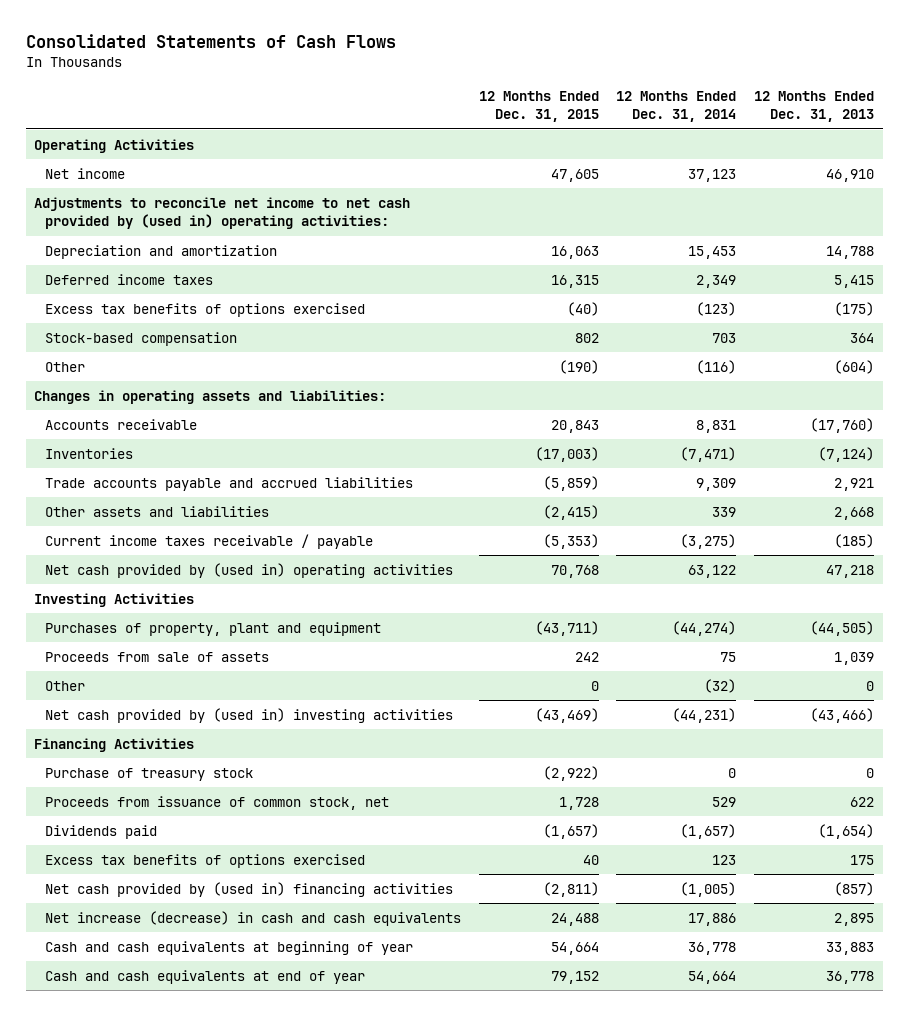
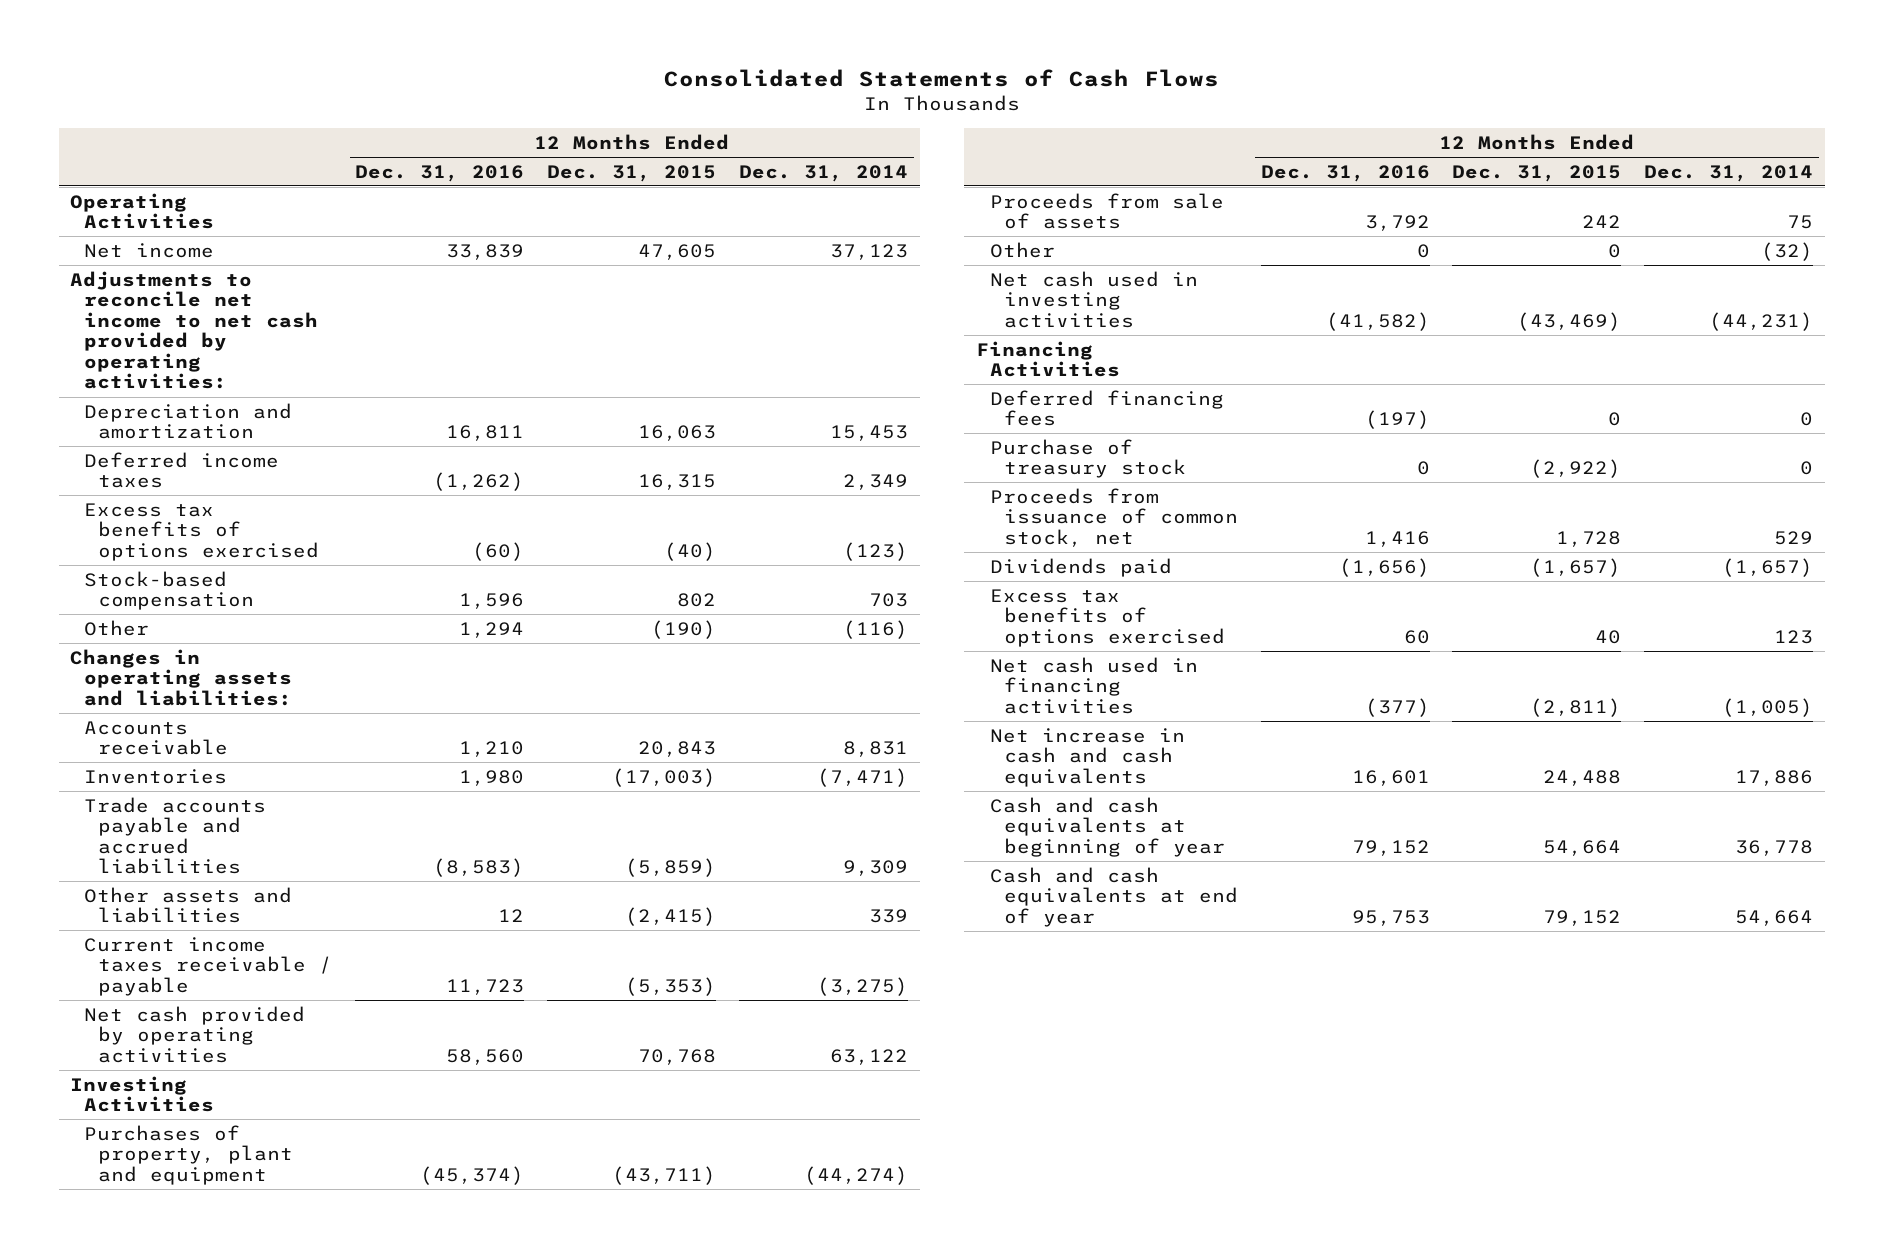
[753,90,874,123] 12 Months Ended Dec. 31, 2013 -> none
none -> [355,164,525,182] Dec. 31, 2016
[34,196,411,230] Adjustments to reconcile net income to net cash provided by (used in) operating activities: -> [70,270,319,390] Adjustments to reconcile net income to net cash provided by operating activities:
[45,562,454,578] Net cash provided by (used in) operating activities -> [84,1005,306,1063] Net cash provided by operating activities
[45,707,454,723] Net cash provided by (used in) investing activities -> [989,270,1198,328] Net cash used in investing activities
none -> [989,389,1224,427] Deferred financing fees
[45,881,454,897] Net cash provided by (used in) financing activities -> [989,656,1198,714] Net cash used in financing activities
[45,910,462,926] Net increase (decrease) in cash and cash equivalents -> [989,727,1185,787] Net increase in cash and cash equivalents

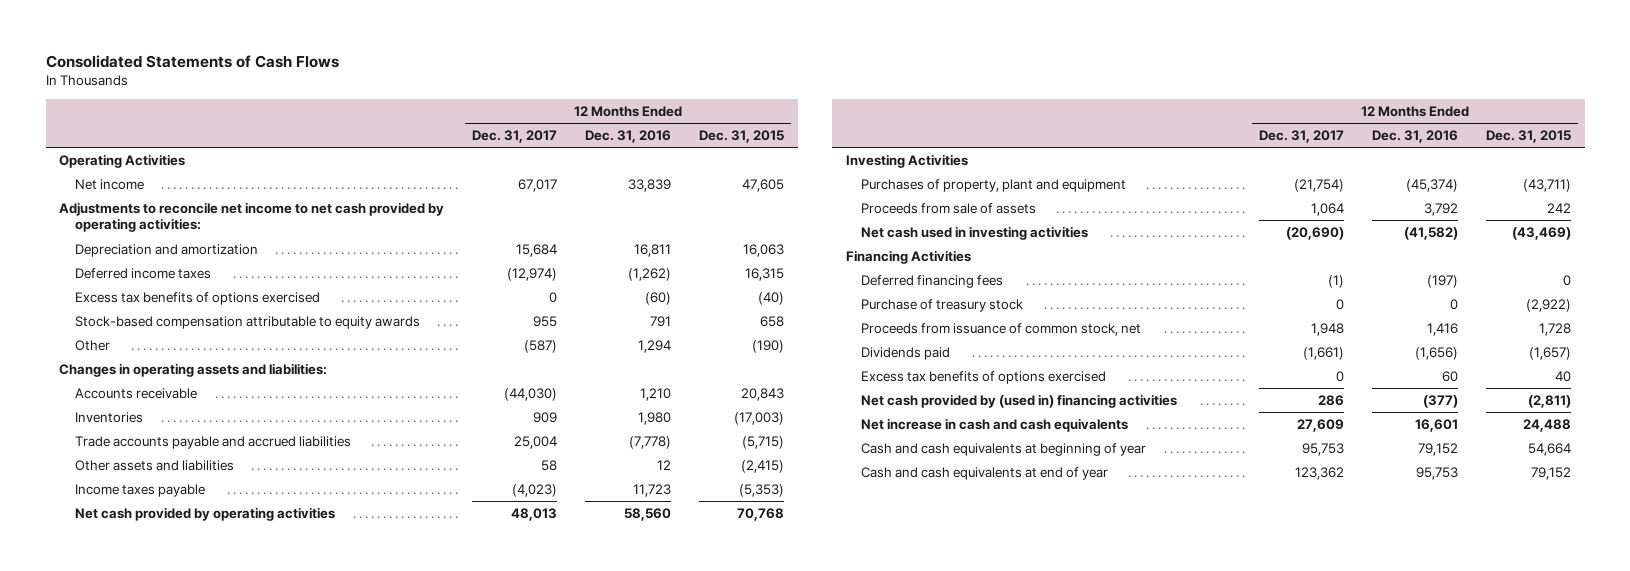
[739,164,909,182] Dec. 31, 2014 -> none
none -> [472,130,558,144] Dec. 31, 2017
[84,570,255,611] Stock-based compensation -> [74,315,420,329] Stock-based compensation attributable to equity awards
[459,593,525,610] 1,596 -> [650,315,672,327] 791
[677,593,717,608] 802 -> [760,315,785,327] 658
[433,858,525,878] (8,583) -> [629,435,672,449] (7,778)
[625,858,717,878] (5,859) -> [742,435,785,449] (5,715)
[84,936,333,996] Current income taxes receivable / payable -> [74,483,205,497] Income taxes payable
[989,241,1055,258] Other -> none
[989,656,1198,714] Net cash used in financing activities -> [861,393,1178,408] Net cash provided by (used in) financing activities

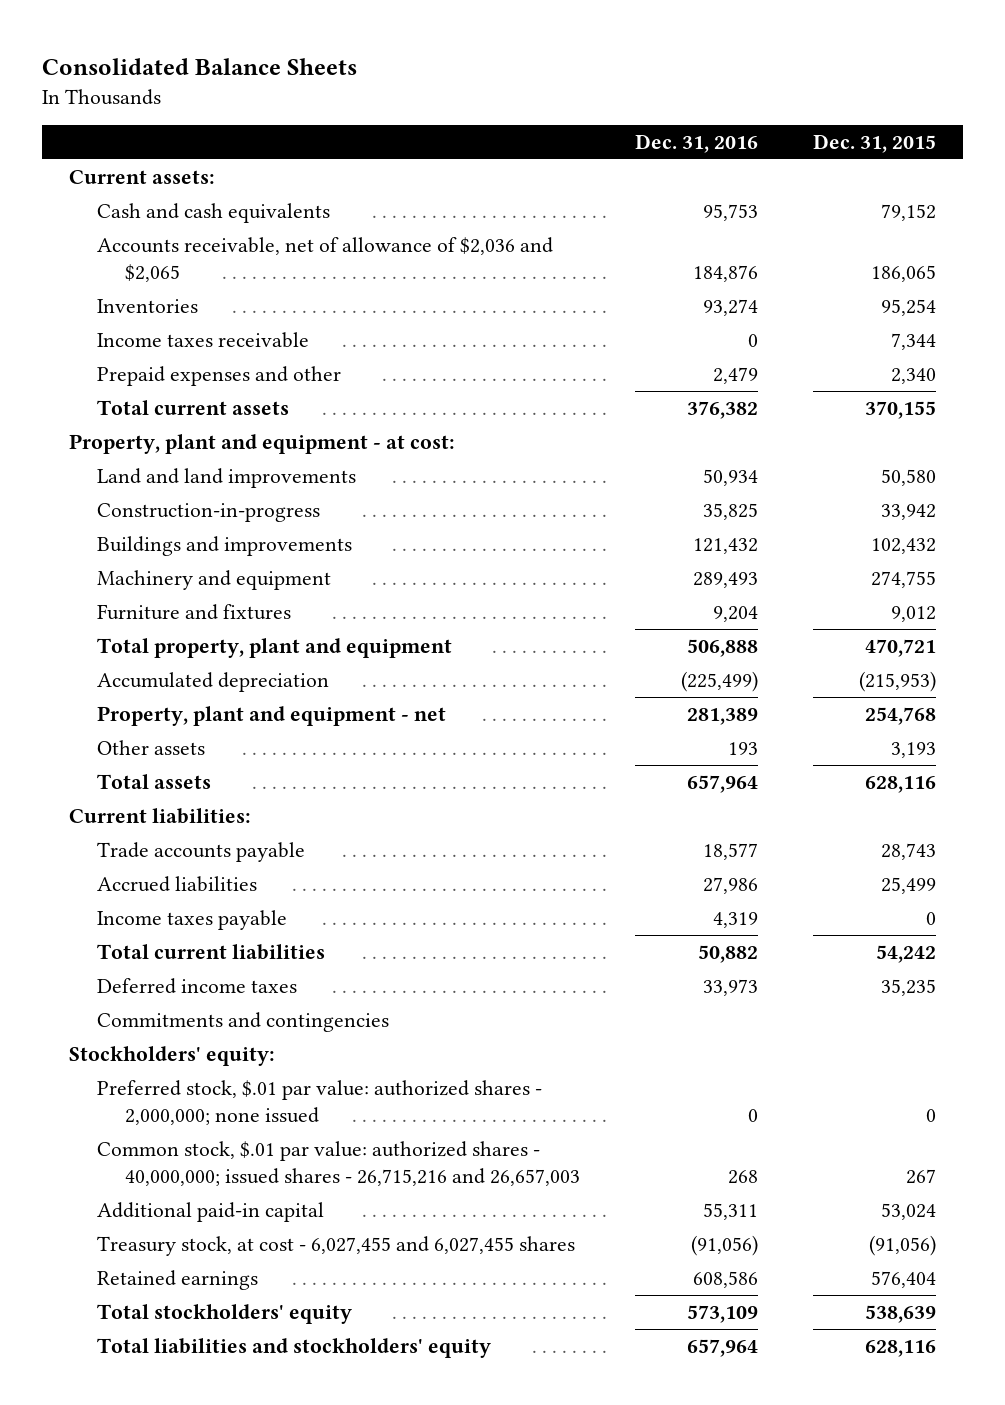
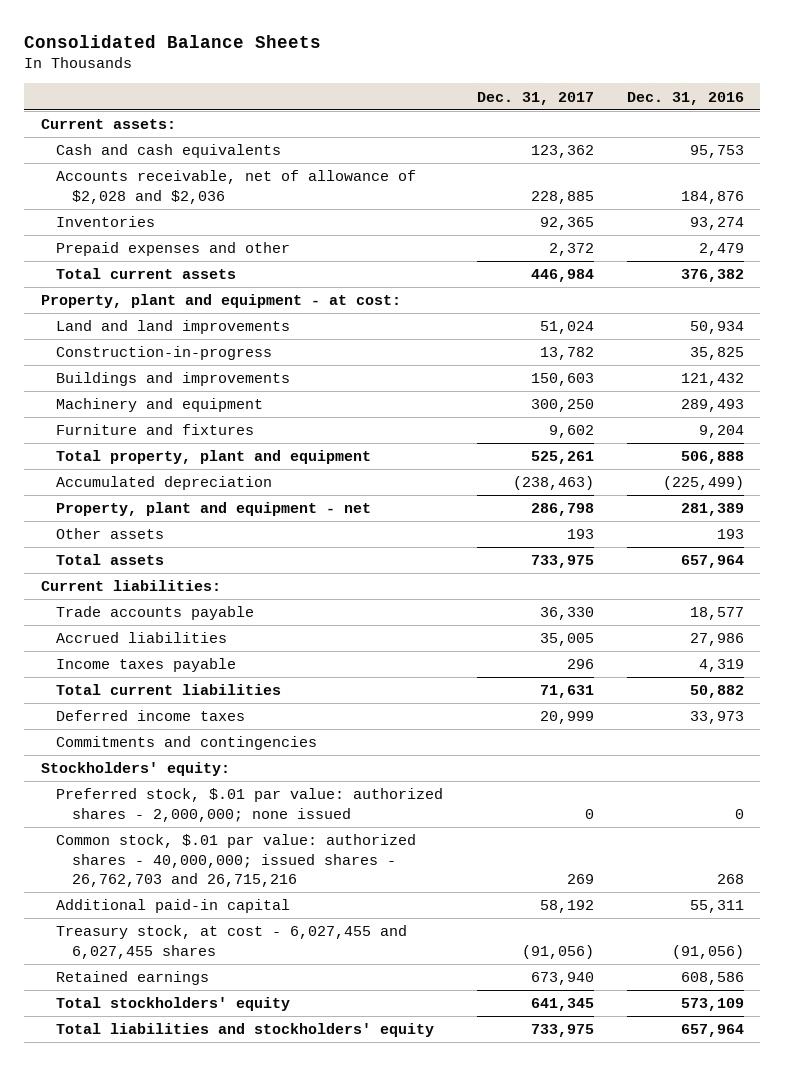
[812,133,936,153] Dec. 31, 2015 -> none
none -> [476,91,594,105] Dec. 31, 2017
[97,236,554,282] Accounts receivable, net of allowance of $2,036 and $2,065 -> [56,170,417,204] Accounts receivable, net of allowance of $2,028 and $2,036
[97,331,310,348] Income taxes receivable -> none
[97,1140,580,1186] Common stock, $.01 par value: authorized shares - 40,000,000; issued shares - 26,715,216 and 26,657,003 -> [56,834,417,888] Common stock, $.01 par value: authorized shares - 40,000,000; issued shares - 26,762,703 and 26,715,216

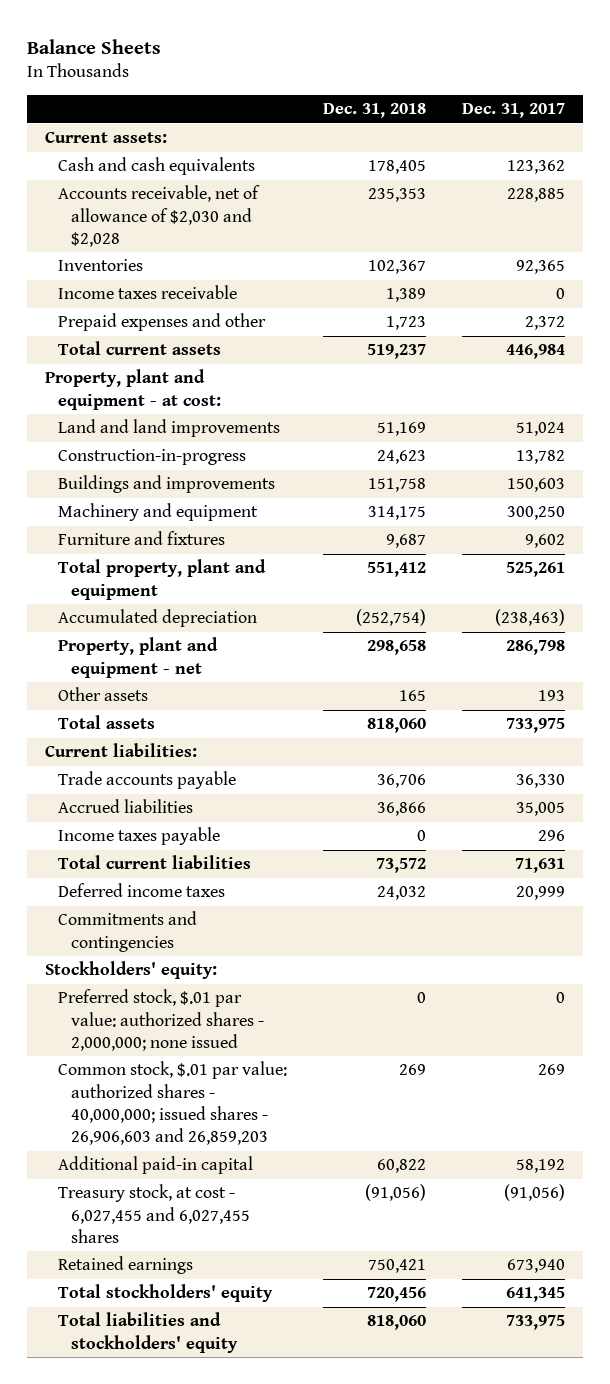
[24,34,322,48] Consolidated Balance Sheets -> [26,38,161,54] Balance Sheets
[626,91,744,105] Dec. 31, 2016 -> none
none -> [323,103,427,119] Dec. 31, 2018
[56,170,417,204] Accounts receivable, net of allowance of $2,028 and $2,036 -> [58,185,261,247] Accounts receivable, net of allowance of $2,030 and $2,028
none -> [58,285,238,300] Income taxes receivable
[56,834,417,888] Common stock, $.01 par value: authorized shares - 40,000,000; issued shares - 26,762,703 and 26,715,216 -> [58,1061,288,1145] Common stock, $.01 par value: authorized shares - 40,000,000; issued shares - 26,906,603 and 26,859,203

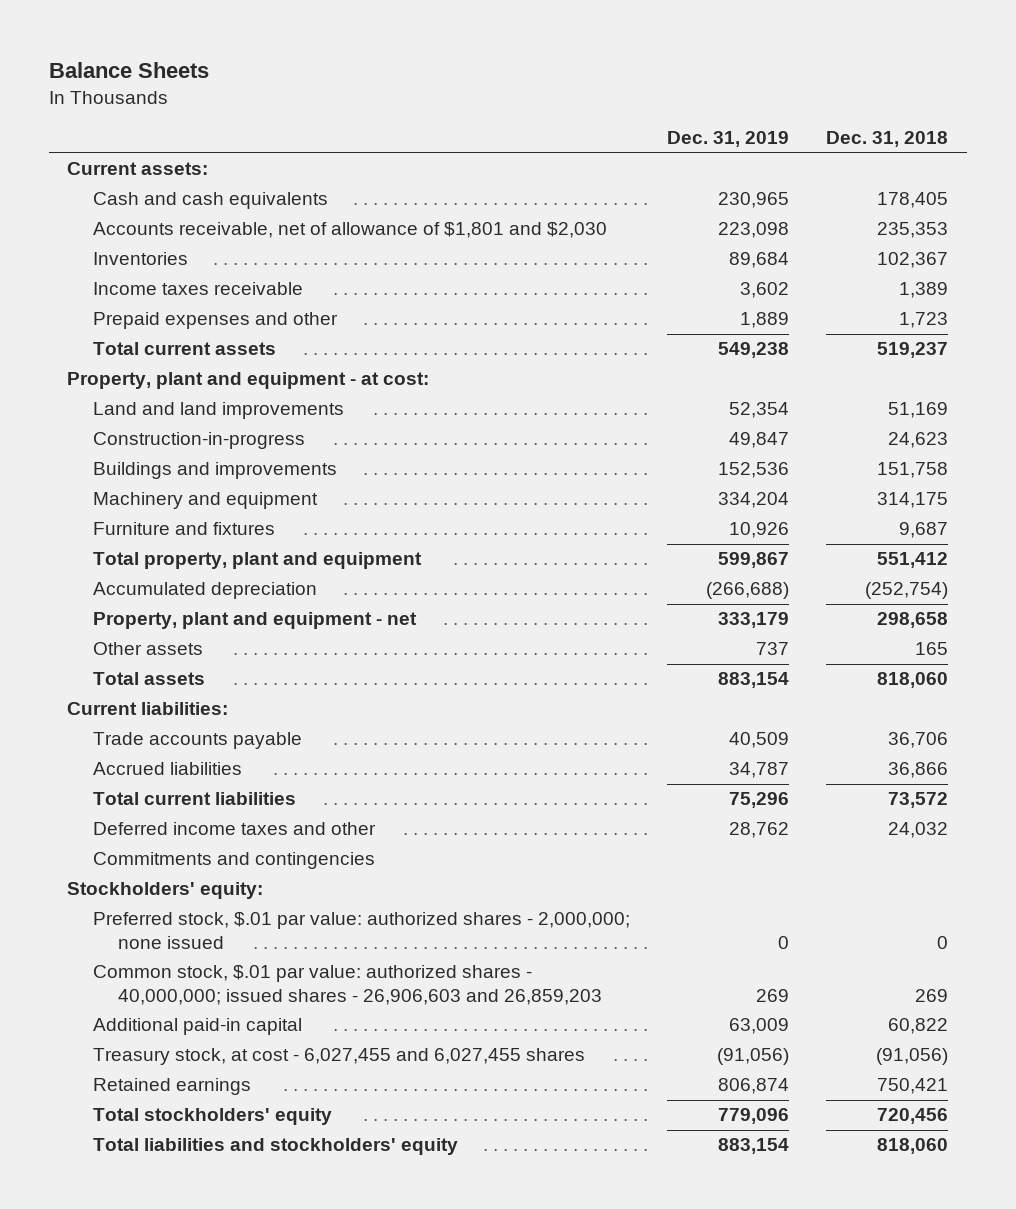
[462,103,566,119] Dec. 31, 2017 -> none
none -> [666,131,789,148] Dec. 31, 2019
[58,185,261,247] Accounts receivable, net of allowance of $2,030 and $2,028 -> [92,222,607,239] Accounts receivable, net of allowance of $1,801 and $2,030
[58,827,221,846] Income taxes payable -> none
[58,883,226,898] Deferred income taxes -> [92,822,376,836] Deferred income taxes and other

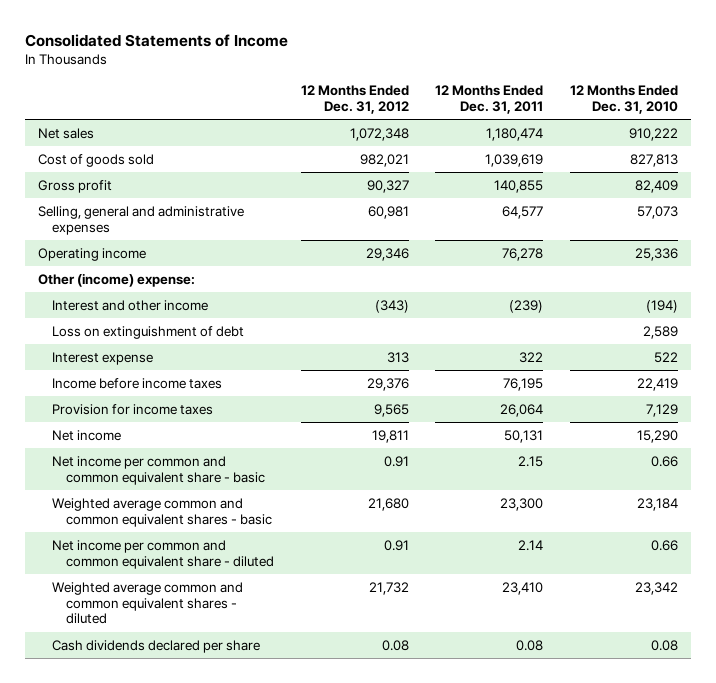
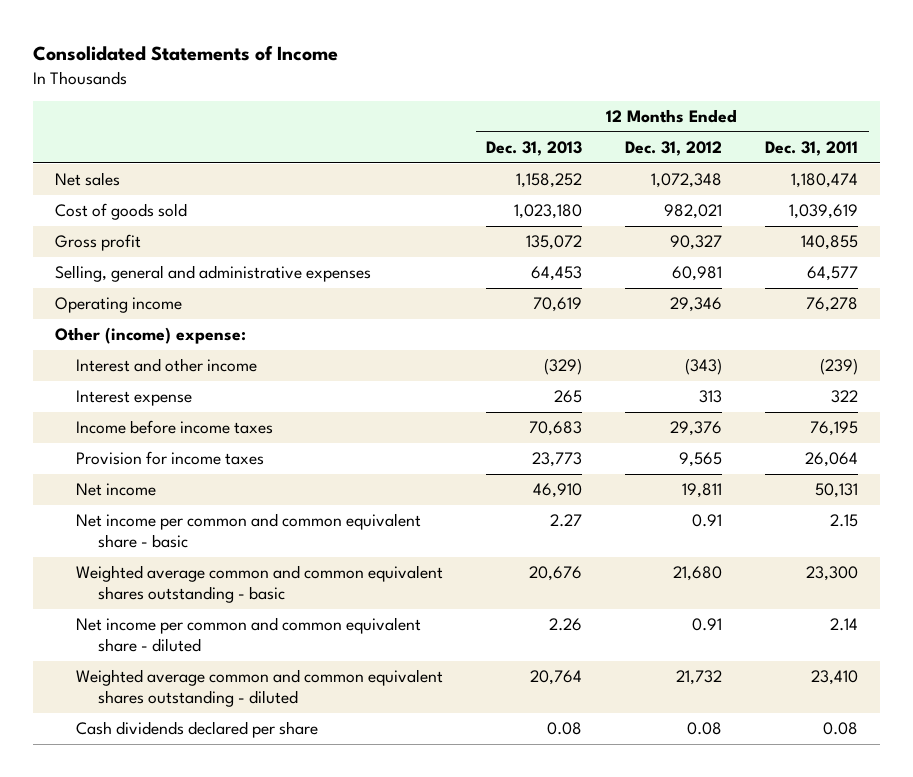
[570,85,679,114] 12 Months Ended Dec. 31, 2010 -> none
none -> [486,141,583,157] Dec. 31, 2013
[52,325,245,339] Loss on extinguishment of debt -> none
[52,497,273,527] Weighted average common and common equivalent shares - basic -> [76,565,444,604] Weighted average common and common equivalent shares outstanding - basic
[52,581,244,625] Weighted average common and common equivalent shares - diluted -> [76,669,444,708] Weighted average common and common equivalent shares outstanding - diluted

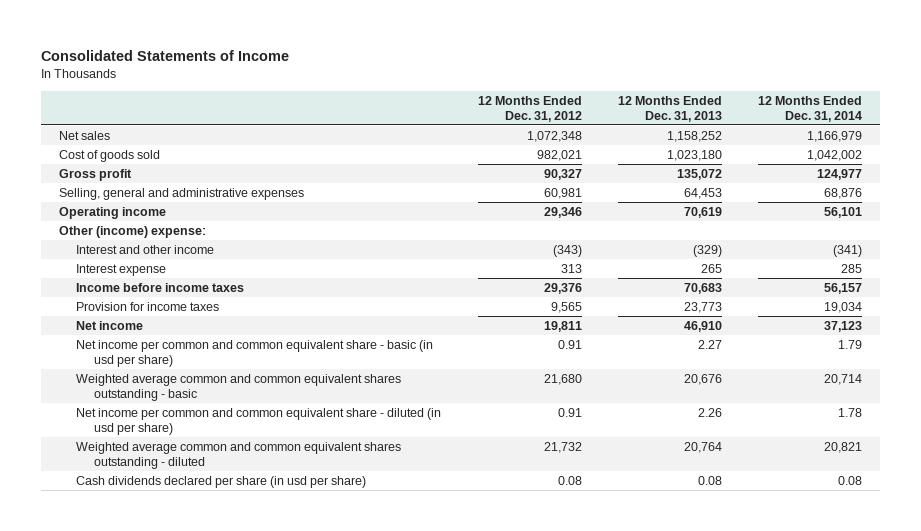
[765,141,859,157] Dec. 31, 2011 -> none
none -> [758,95,863,122] 12 Months Ended Dec. 31, 2014
[76,513,422,549] Net income per common and common equivalent share - basic -> [76,339,434,367] Net income per common and common equivalent share - basic (in usd per share)
[76,617,422,653] Net income per common and common equivalent share - diluted -> [76,407,442,435] Net income per common and common equivalent share - diluted (in usd per share)
[76,721,319,739] Cash dividends declared per share -> [76,475,367,488] Cash dividends declared per share (in usd per share)

